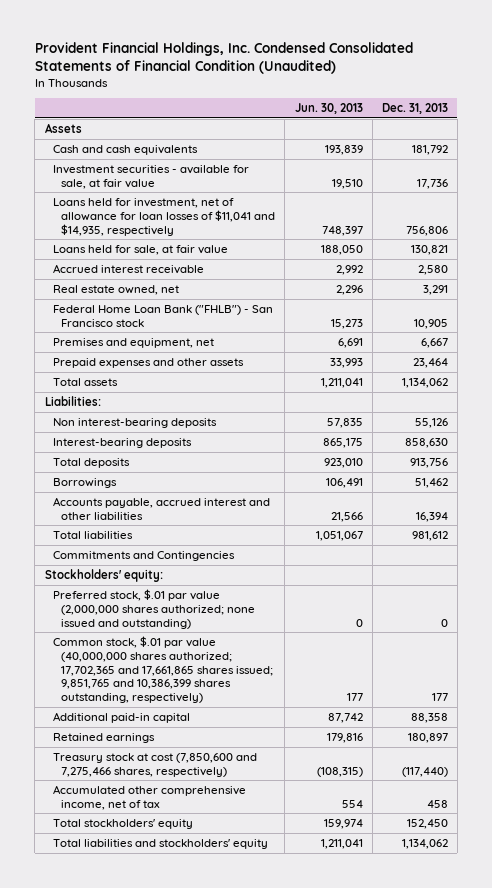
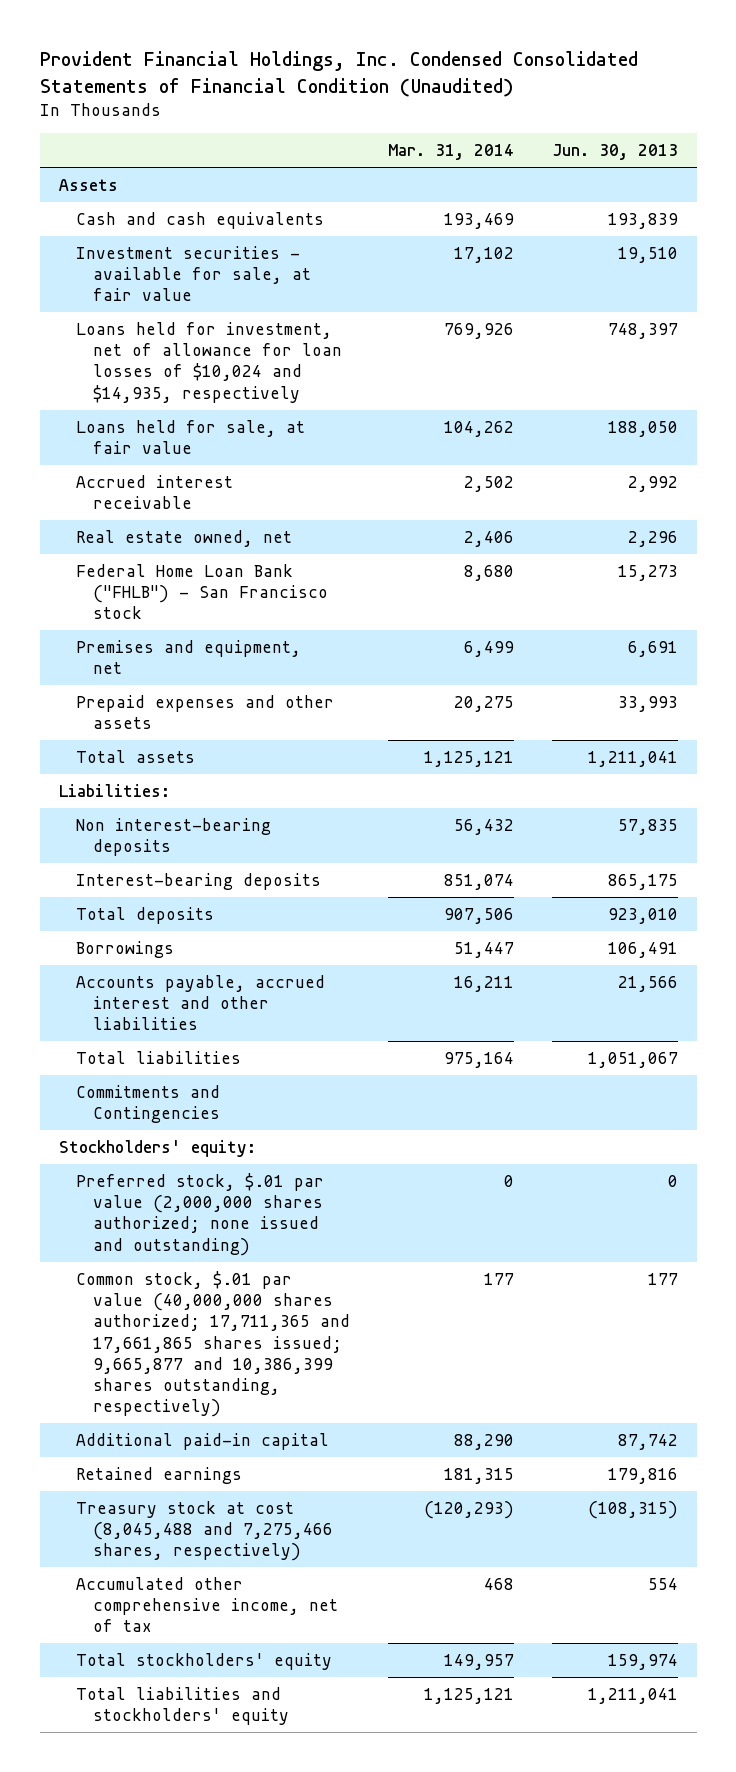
[381,103,448,115] Dec. 31, 2013 -> none
none -> [387,144,514,161] Mar. 31, 2014
[52,197,276,236] Loans held for investment, net of allowance for loan losses of $11,041 and $14,935, respectively -> [75,321,342,403] Loans held for investment, net of allowance for loan losses of $10,024 and $14,935, respectively
[52,635,274,704] Common stock, $.01 par value (40,000,000 shares authorized; 17,702,365 and 17,661,865 shares issued; 9,851,765 and 10,386,399 shares outstanding, respectively) -> [75,1270,350,1418] Common stock, $.01 par value (40,000,000 shares authorized; 17,711,365 and 17,661,865 shares issued; 9,665,877 and 10,386,399 shares outstanding, respectively)
[52,752,257,777] Treasury stock at cost (7,850,600 and 7,275,466 shares, respectively) -> [75,1500,333,1562] Treasury stock at cost (8,045,488 and 7,275,466 shares, respectively)

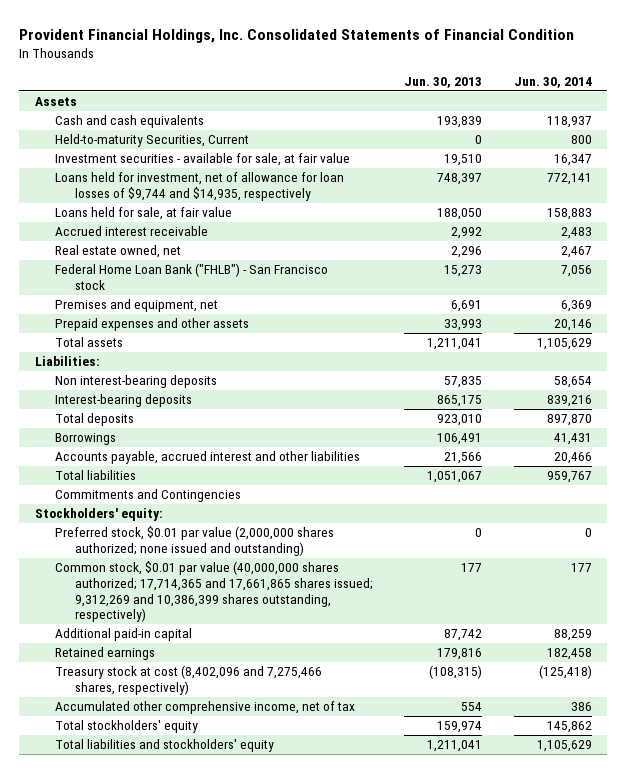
[39,51,638,97] Provident Financial Holdings, Inc. Condensed Consolidated Statements of Financial Condition (Unaudited) -> [19,28,575,43] Provident Financial Holdings, Inc. Consolidated Statements of Financial Condition
[387,144,514,161] Mar. 31, 2014 -> none
none -> [513,76,592,88] Jun. 30, 2014
none -> [54,134,249,148] Held-to-maturity Securities, Current
[75,321,342,403] Loans held for investment, net of allowance for loan losses of $10,024 and $14,935, respectively -> [54,172,344,201] Loans held for investment, net of allowance for loan losses of $9,744 and $14,935, respectively
[75,1172,324,1256] Preferred stock, $.01 par value (2,000,000 shares authorized; none issued and outstanding) -> [54,526,334,556] Preferred stock, $0.01 par value (2,000,000 shares authorized; none issued and outstanding)
[75,1270,350,1418] Common stock, $.01 par value (40,000,000 shares authorized; 17,711,365 and 17,661,865 shares issued; 9,665,877 and 10,386,399 shares outstanding, respectively) -> [54,561,374,623] Common stock, $0.01 par value (40,000,000 shares authorized; 17,714,365 and 17,661,865 shares issued; 9,312,269 and 10,386,399 shares outstanding, respectively)
[75,1500,333,1562] Treasury stock at cost (8,045,488 and 7,275,466 shares, respectively) -> [54,665,322,695] Treasury stock at cost (8,402,096 and 7,275,466 shares, respectively)

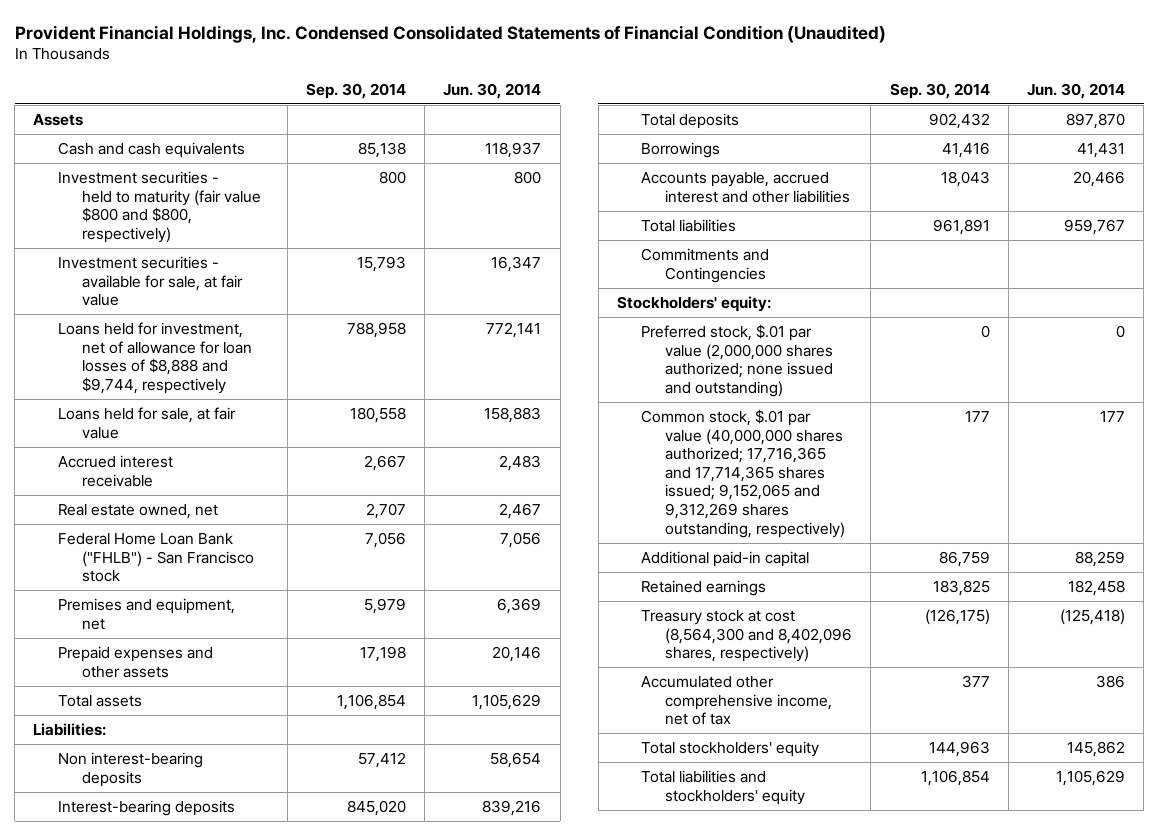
[19,28,575,43] Provident Financial Holdings, Inc. Consolidated Statements of Financial Condition -> [14,24,886,43] Provident Financial Holdings, Inc. Condensed Consolidated Statements of Financial Condition (Unaudited)
[404,76,483,88] Jun. 30, 2013 -> none
none -> [305,82,406,99] Sep. 30, 2014
[54,134,249,148] Held-to-maturity Securities, Current -> none
none -> [57,170,261,243] Investment securities - held to maturity (fair value $800 and $800, respectively)
[54,172,344,201] Loans held for investment, net of allowance for loan losses of $9,744 and $14,935, respectively -> [57,321,252,394] Loans held for investment, net of allowance for loan losses of $8,888 and $9,744, respectively
[54,526,334,556] Preferred stock, $0.01 par value (2,000,000 shares authorized; none issued and outstanding) -> [641,323,834,397] Preferred stock, $.01 par value (2,000,000 shares authorized; none issued and outstanding)
[54,561,374,623] Common stock, $0.01 par value (40,000,000 shares authorized; 17,714,365 and 17,661,865 shares issued; 9,312,269 and 10,386,399 shares outstanding, respectively) -> [641,408,846,538] Common stock, $.01 par value (40,000,000 shares authorized; 17,716,365 and 17,714,365 shares issued; 9,152,065 and 9,312,269 shares outstanding, respectively)
[54,665,322,695] Treasury stock at cost (8,402,096 and 7,275,466 shares, respectively) -> [641,609,853,663] Treasury stock at cost (8,564,300 and 8,402,096 shares, respectively)

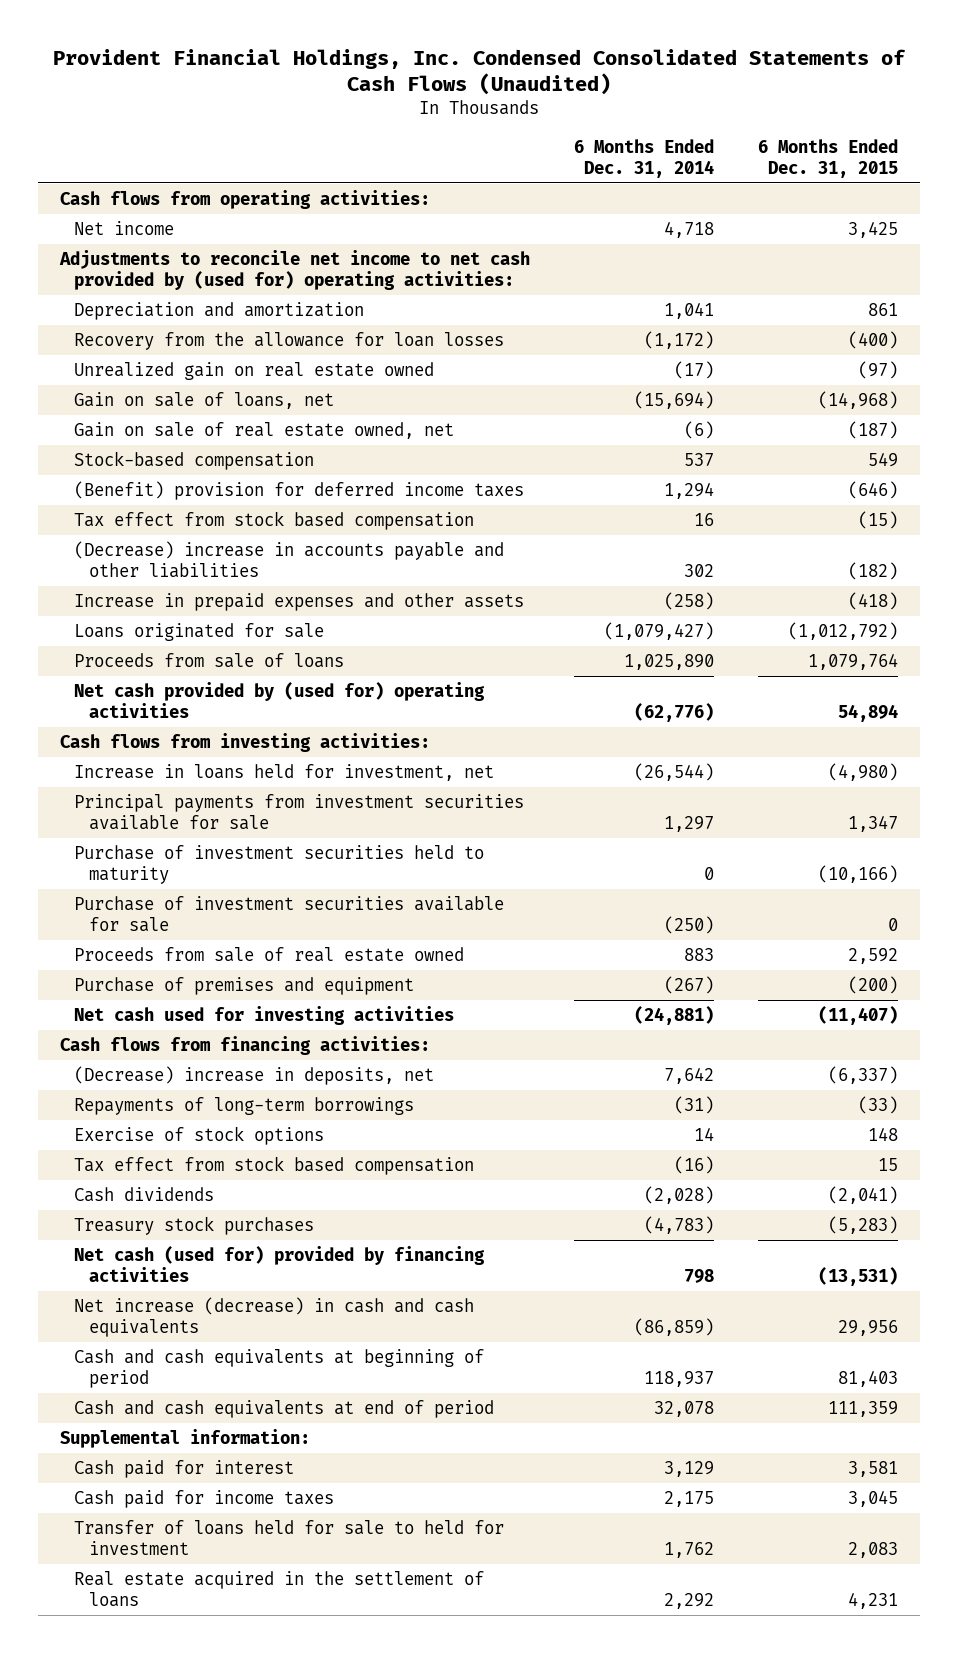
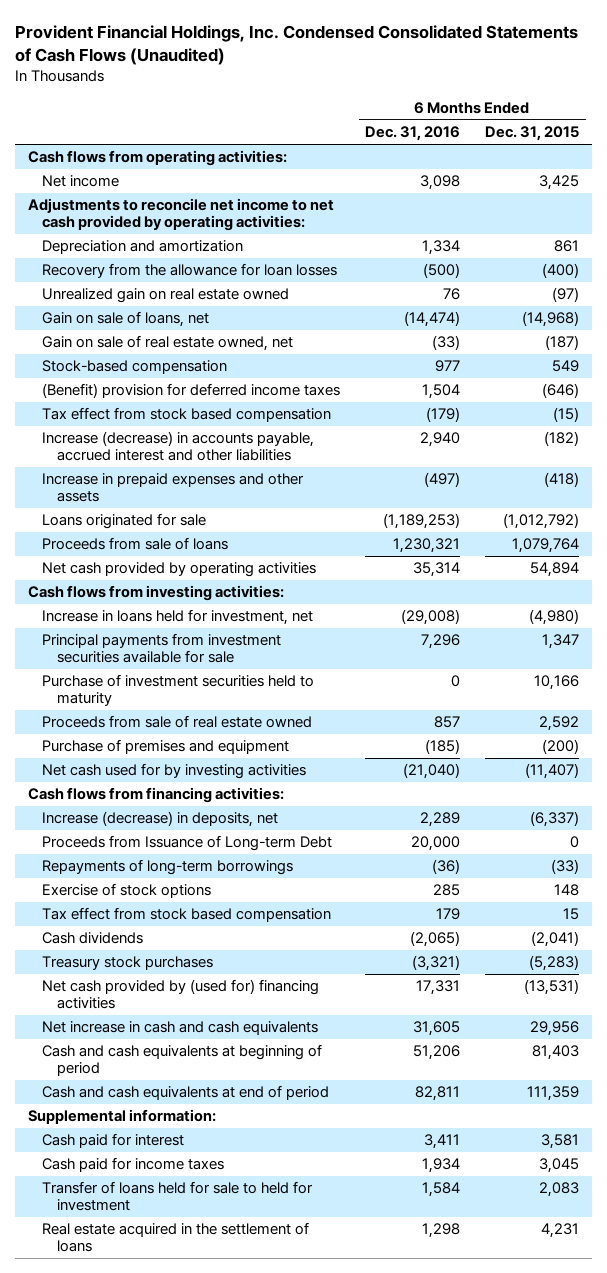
[574,138,715,178] 6 Months Ended Dec. 31, 2014 -> none
none -> [365,126,461,142] Dec. 31, 2016
[58,249,530,291] Adjustments to reconcile net income to net cash provided by (used for) operating activities: -> [27,198,334,232] Adjustments to reconcile net income to net cash provided by operating activities:
[74,540,505,579] (Decrease) increase in accounts payable and other liabilities -> [42,431,315,462] Increase (decrease) in accounts payable, accrued interest and other liabilities
[74,681,486,719] Net cash provided by (used for) operating activities -> [42,562,317,578] Net cash provided by operating activities
[74,895,505,933] Purchase of investment securities available for sale -> none
[818,865,899,884] (10,166) -> [534,675,580,691] 10,166
[74,1005,455,1025] Net cash used for investing activities -> [42,763,307,780] Net cash used for by investing activities
[74,1065,435,1085] (Decrease) increase in deposits, net -> [42,811,279,828] Increase (decrease) in deposits, net
none -> [42,835,333,852] Proceeds from Issuance of Long-term Debt
[74,1245,486,1283] Net cash (used for) provided by financing activities -> [42,979,320,1010] Net cash provided by (used for) financing activities
[74,1296,475,1338] Net increase (decrease) in cash and cash equivalents -> [42,1021,319,1036] Net increase in cash and cash equivalents

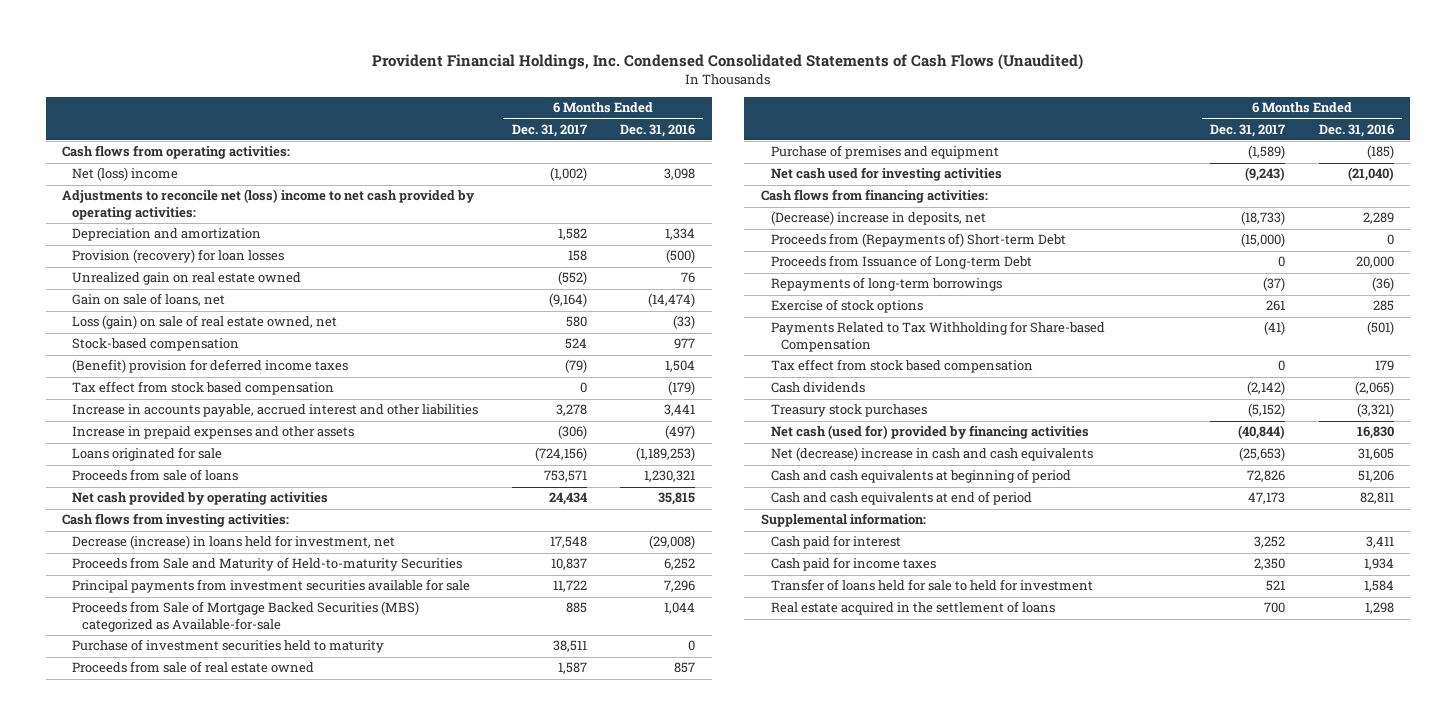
[485,126,580,142] Dec. 31, 2015 -> none
none -> [511,123,587,137] Dec. 31, 2017
[42,175,120,188] Net income -> [72,167,179,182] Net (loss) income
[27,198,334,232] Adjustments to reconcile net income to net cash provided by operating activities: -> [62,189,476,221] Adjustments to reconcile net (loss) income to net cash provided by operating activities:
[42,263,338,279] Recovery from the allowance for loan losses -> [72,249,285,264] Provision (recovery) for loan losses
[42,335,294,352] Gain on sale of real estate owned, net -> [72,315,338,330] Loss (gain) on sale of real estate owned, net
[42,431,315,462] Increase (decrease) in accounts payable, accrued interest and other liabilities -> [72,404,479,418] Increase in accounts payable, accrued interest and other liabilities
[420,432,461,448] 2,940 -> [663,404,695,417] 3,441
[413,562,461,578] 35,314 -> [657,492,695,506] 35,815
[42,609,314,626] Increase in loans held for investment, net -> [72,535,396,550] Decrease (increase) in loans held for investment, net
none -> [72,557,463,572] Proceeds from Sale and Maturity of Held-to-maturity Securities
none -> [72,601,420,633] Proceeds from Sale of Mortgage Backed Securities (MBS) categorized as Available-for-sale
[42,763,307,780] Net cash used for by investing activities -> [771,167,1003,182] Net cash used for investing activities
[42,811,279,828] Increase (decrease) in deposits, net -> [771,211,987,226] (Decrease) increase in deposits, net
none -> [771,233,1067,248] Proceeds from (Repayments of) Short-term Debt
none -> [771,321,1106,353] Payments Related to Tax Withholding for Share-based Compensation
[42,979,320,1010] Net cash provided by (used for) financing activities -> [771,425,1090,440] Net cash (used for) provided by financing activities
[416,980,461,996] 17,331 -> [1356,426,1394,440] 16,830
[42,1021,319,1036] Net increase in cash and cash equivalents -> [771,447,1094,462] Net (decrease) increase in cash and cash equivalents

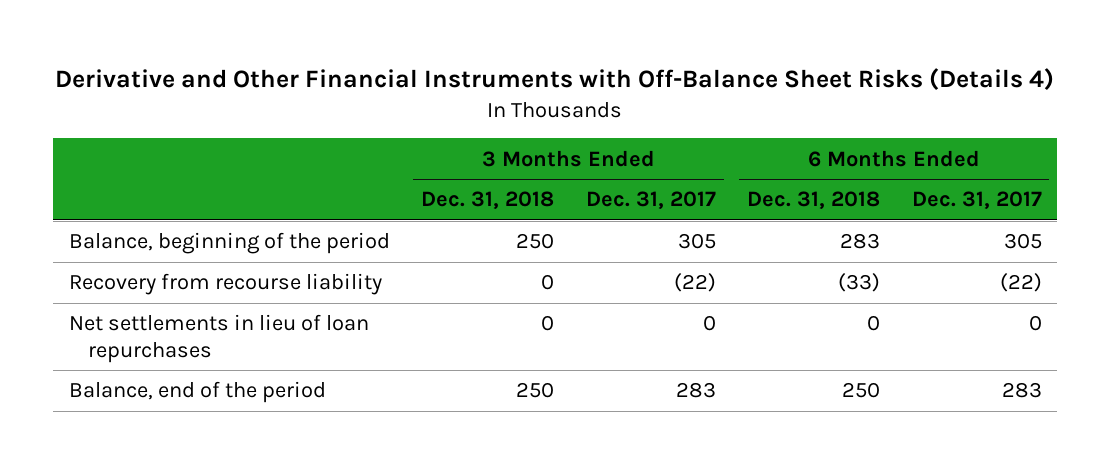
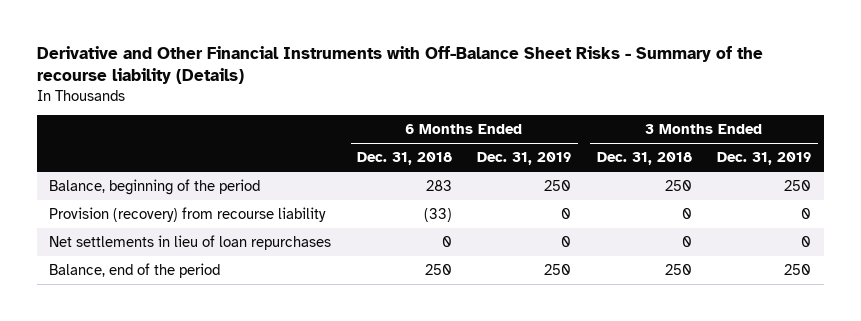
[55,68,1055,91] Derivative and Other Financial Instruments with Off-Balance Sheet Risks (Details 4) -> [36,46,763,85] Derivative and Other Financial Instruments with Off-Balance Sheet Risks - Summary of the recourse liability (Details)
[585,191,716,210] Dec. 31, 2017 -> none
[911,191,1042,210] Dec. 31, 2017 -> none
none -> [477,152,572,166] Dec. 31, 2019
none -> [717,152,812,166] Dec. 31, 2019
[68,273,382,296] Recovery from recourse liability -> [49,206,327,222] Provision (recovery) from recourse liability

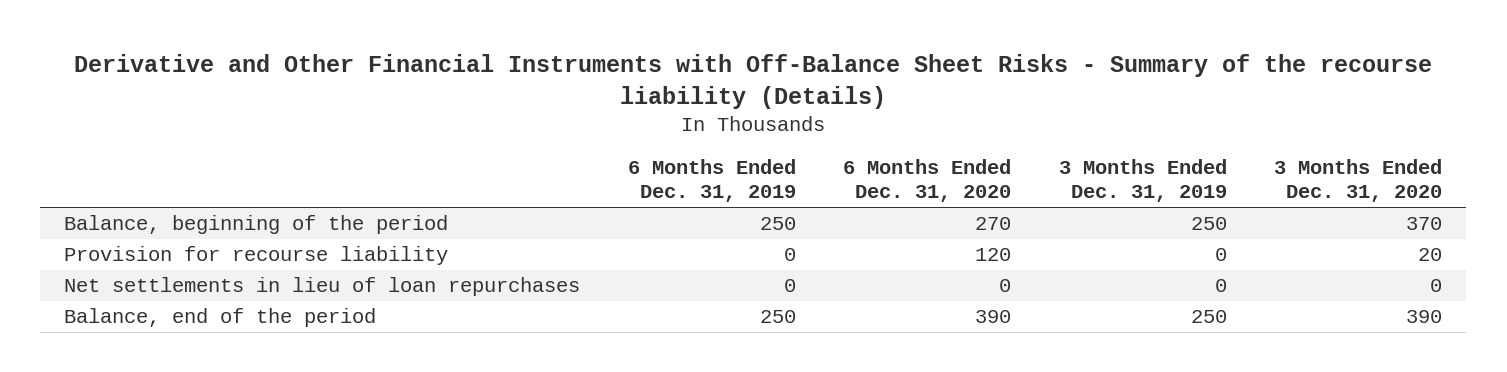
[356,152,452,166] Dec. 31, 2018 -> none
[596,152,692,166] Dec. 31, 2018 -> none
none -> [843,159,1012,203] 6 Months Ended Dec. 31, 2020
none -> [1274,159,1443,203] 3 Months Ended Dec. 31, 2020
[49,206,327,222] Provision (recovery) from recourse liability -> [64,246,449,266] Provision for recourse liability

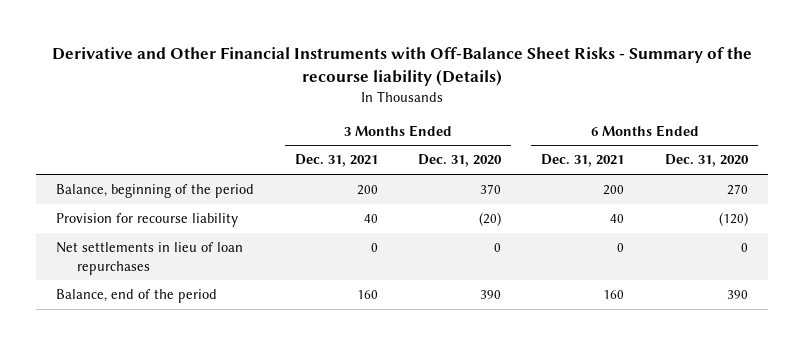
[627,159,796,203] 6 Months Ended Dec. 31, 2019 -> none
[1058,159,1227,203] 3 Months Ended Dec. 31, 2019 -> none
none -> [294,154,378,168] Dec. 31, 2021
none -> [541,154,625,168] Dec. 31, 2021
[975,248,1012,262] 120 -> [718,212,748,227] (120)
[1418,248,1443,262] 20 -> [479,212,502,227] (20)

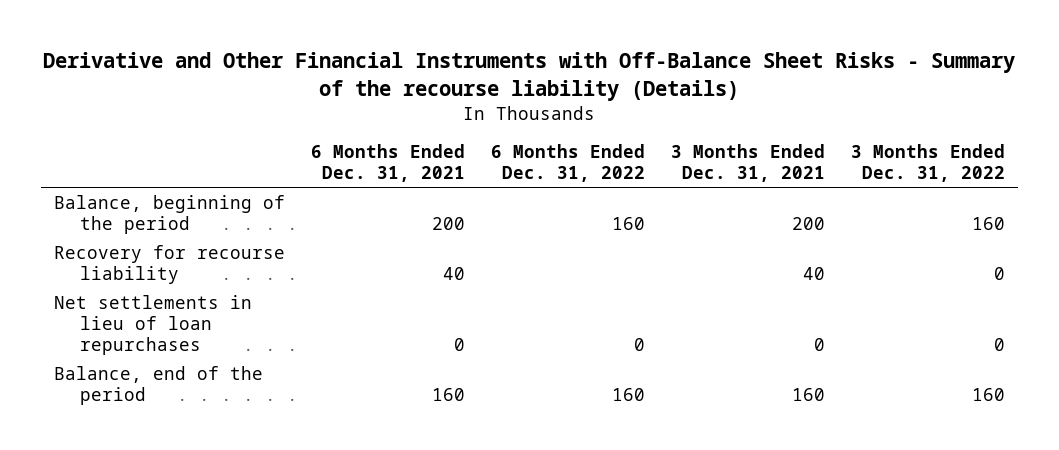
[418,154,503,168] Dec. 31, 2020 -> none
[664,154,749,168] Dec. 31, 2020 -> none
none -> [490,144,645,183] 6 Months Ended Dec. 31, 2022
none -> [850,144,1005,183] 3 Months Ended Dec. 31, 2022
[56,213,239,228] Provision for recourse liability -> [54,244,286,284] Recovery for recourse liability

